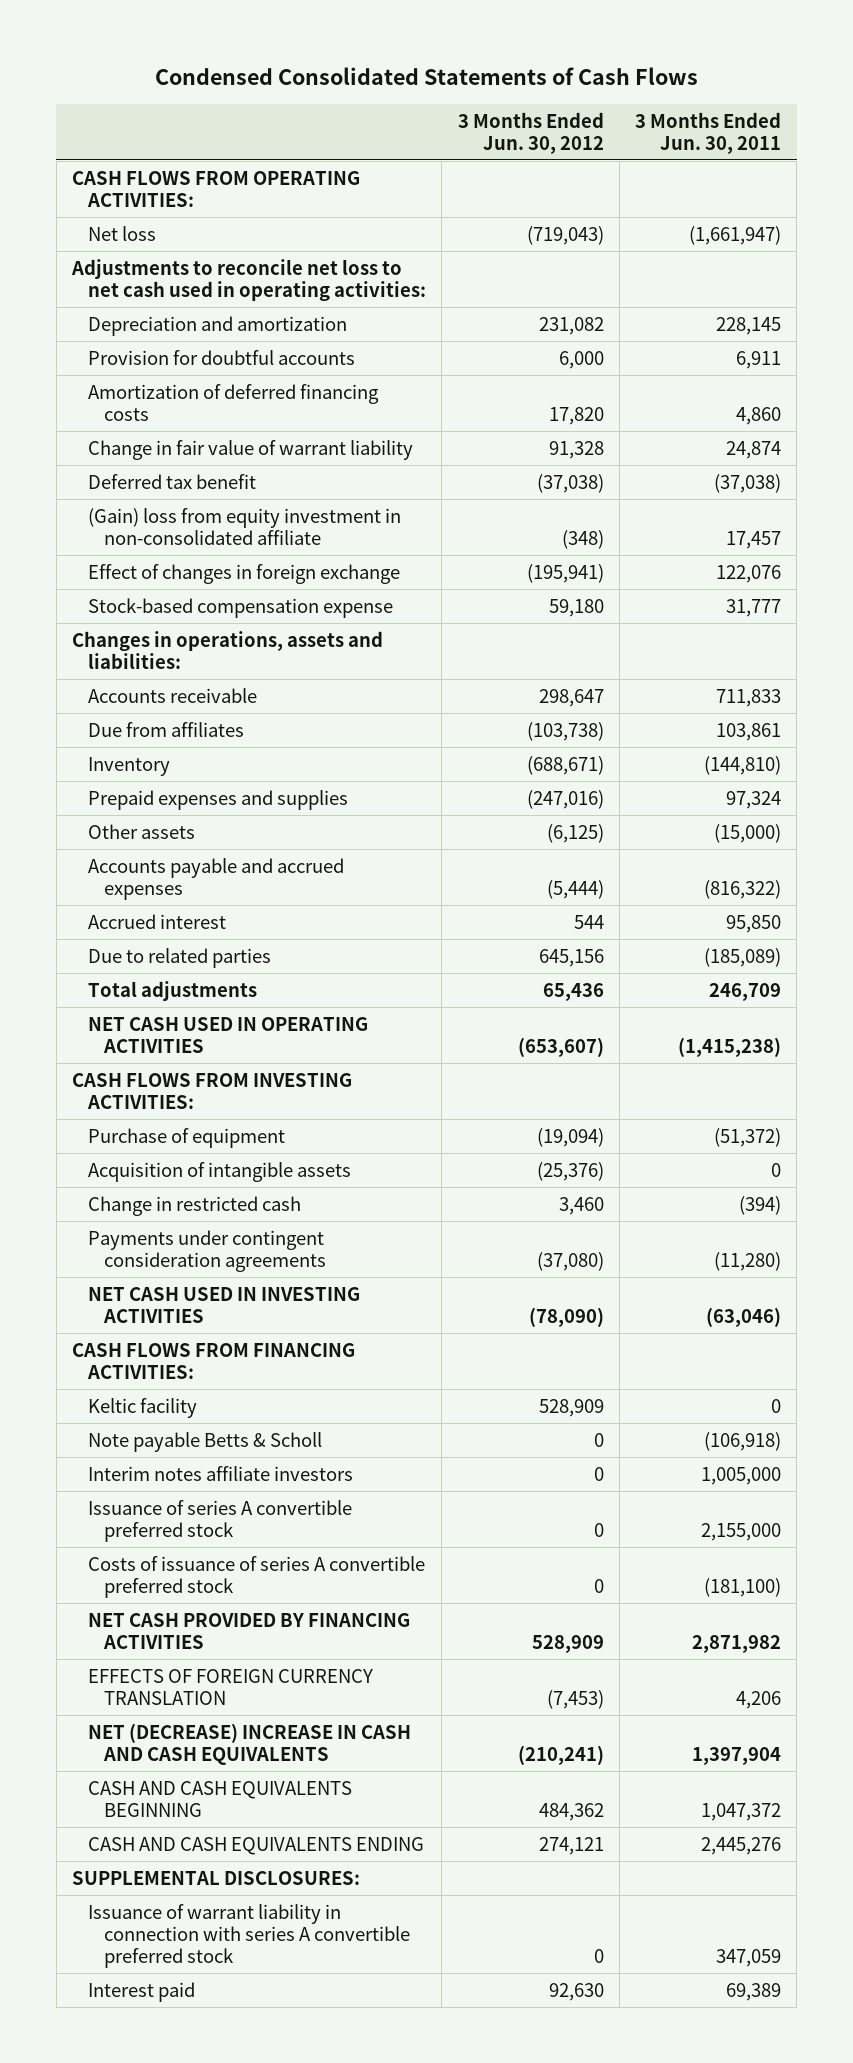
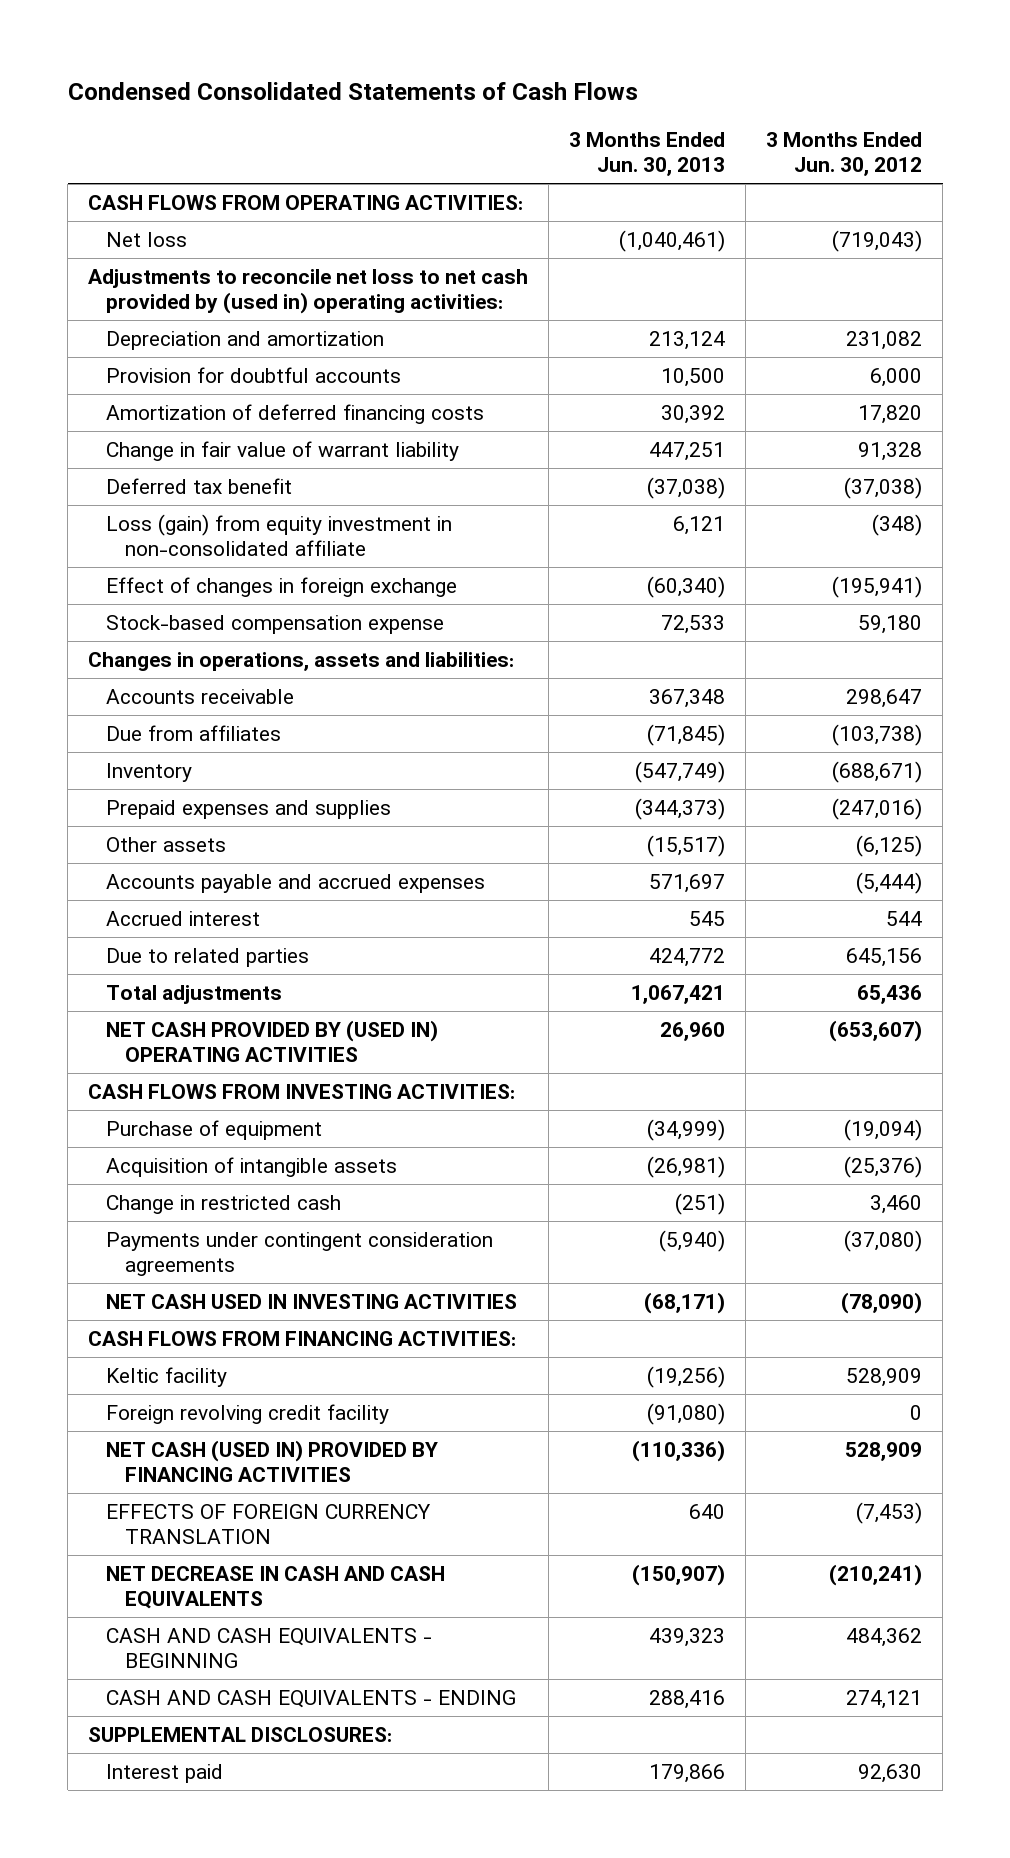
[635,111,782,154] 3 Months Ended Jun. 30, 2011 -> none
none -> [569,132,726,177] 3 Months Ended Jun. 30, 2013
[70,258,427,301] Adjustments to reconcile net loss to net cash used in operating activities: -> [88,268,529,314] Adjustments to reconcile net loss to net cash provided by (used in) operating activities:
[88,507,402,545] (Gain) loss from equity investment in non-consolidated affiliate -> [106,513,453,556] Loss (gain) from equity investment in non-consolidated affiliate
[88,1016,369,1053] NET CASH USED IN OPERATING ACTIVITIES -> [106,1019,439,1062] NET CASH PROVIDED BY (USED IN) OPERATING ACTIVITIES
[88,1431,323,1452] Note payable Betts & Scholl -> none
[88,1465,354,1481] Interim notes affiliate investors -> none
[88,1499,353,1542] Issuance of series A convertible preferred stock -> none
[88,1555,426,1598] Costs of issuance of series A convertible preferred stock -> none
none -> [106,1403,390,1424] Foreign revolving credit facility
[88,1612,411,1649] NET CASH PROVIDED BY FINANCING ACTIVITIES -> [106,1439,439,1482] NET CASH (USED IN) PROVIDED BY FINANCING ACTIVITIES
[88,1722,412,1765] NET (DECREASE) INCREASE IN CASH AND CASH EQUIVALENTS -> [106,1565,446,1609] NET DECREASE IN CASH AND CASH EQUIVALENTS
[88,1780,353,1817] CASH AND CASH EQUIVALENTS BEGINNING -> [106,1627,433,1668] CASH AND CASH EQUIVALENTS - BEGINNING
[88,1836,425,1855] CASH AND CASH EQUIVALENTS ENDING -> [106,1689,517,1708] CASH AND CASH EQUIVALENTS - ENDING
[88,1903,411,1969] Issuance of warrant liability in connection with series A convertible preferred stock -> none

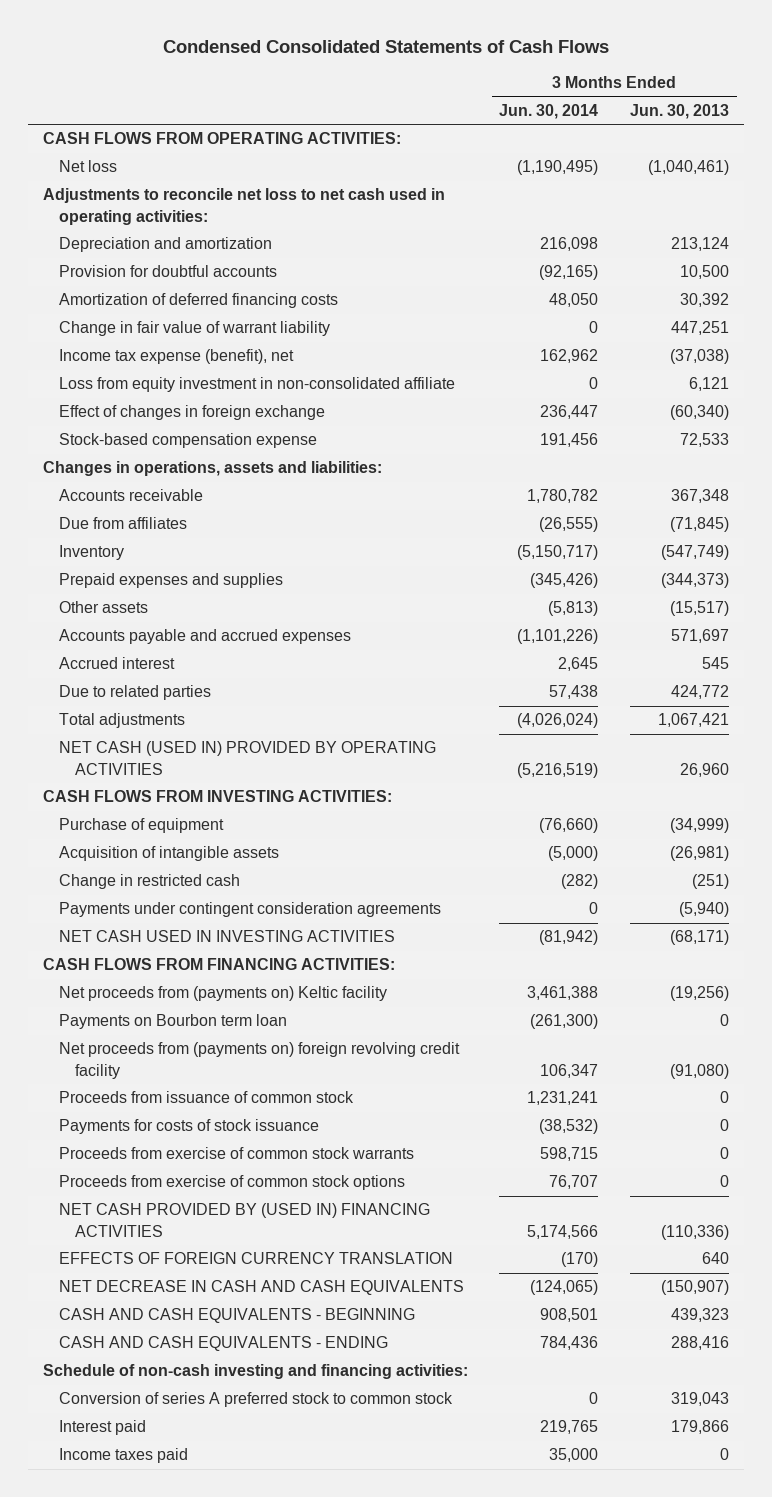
[766,132,923,177] 3 Months Ended Jun. 30, 2012 -> none
none -> [499,104,599,120] Jun. 30, 2014
[88,268,529,314] Adjustments to reconcile net loss to net cash provided by (used in) operating activities: -> [43,188,446,225] Adjustments to reconcile net loss to net cash used in operating activities:
[106,477,293,494] Deferred tax benefit -> [58,349,294,365] Income tax expense (benefit), net
[106,513,453,556] Loss (gain) from equity investment in non-consolidated affiliate -> [58,377,455,393] Loss from equity investment in non-consolidated affiliate
[106,1019,439,1062] NET CASH PROVIDED BY (USED IN) OPERATING ACTIVITIES -> [58,741,436,775] NET CASH (USED IN) PROVIDED BY OPERATING ACTIVITIES
[106,1366,228,1387] Keltic facility -> [58,986,387,1002] Net proceeds from (payments on) Keltic facility
none -> [58,1014,287,1030] Payments on Bourbon term loan
[106,1403,390,1424] Foreign revolving credit facility -> [58,1042,460,1079] Net proceeds from (payments on) foreign revolving credit facility
none -> [58,1091,354,1104] Proceeds from issuance of common stock
none -> [58,1119,319,1135] Payments for costs of stock issuance
none -> [58,1147,414,1160] Proceeds from exercise of common stock warrants
none -> [58,1175,405,1191] Proceeds from exercise of common stock options
[106,1439,439,1482] NET CASH (USED IN) PROVIDED BY FINANCING ACTIVITIES -> [58,1203,430,1237] NET CASH PROVIDED BY (USED IN) FINANCING ACTIVITIES
[88,1726,393,1742] SUPPLEMENTAL DISCLOSURES: -> none
none -> [43,1364,469,1380] Schedule of non-cash investing and financing activities:
none -> [58,1392,453,1408] Conversion of series A preferred stock to common stock
none -> [58,1448,188,1464] Income taxes paid

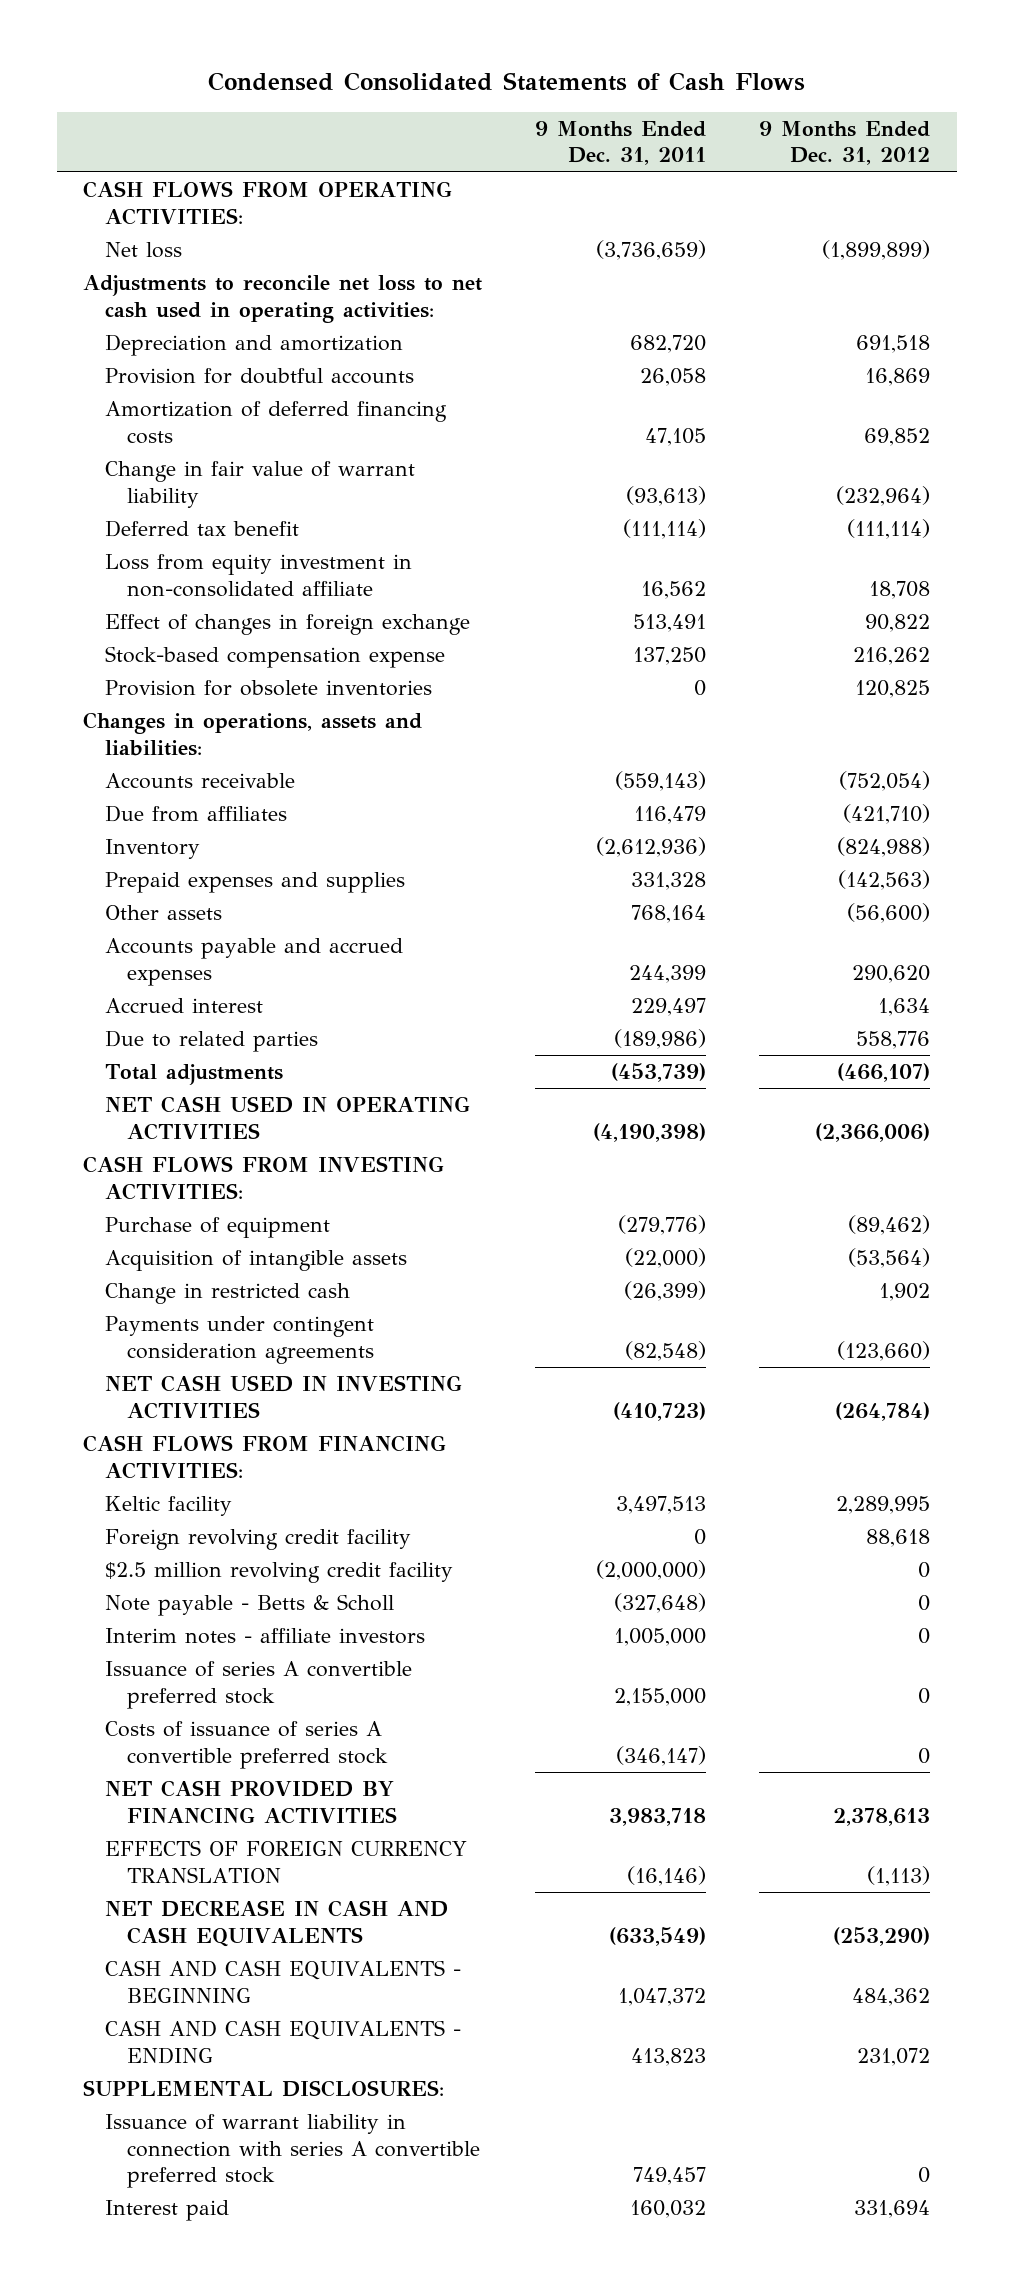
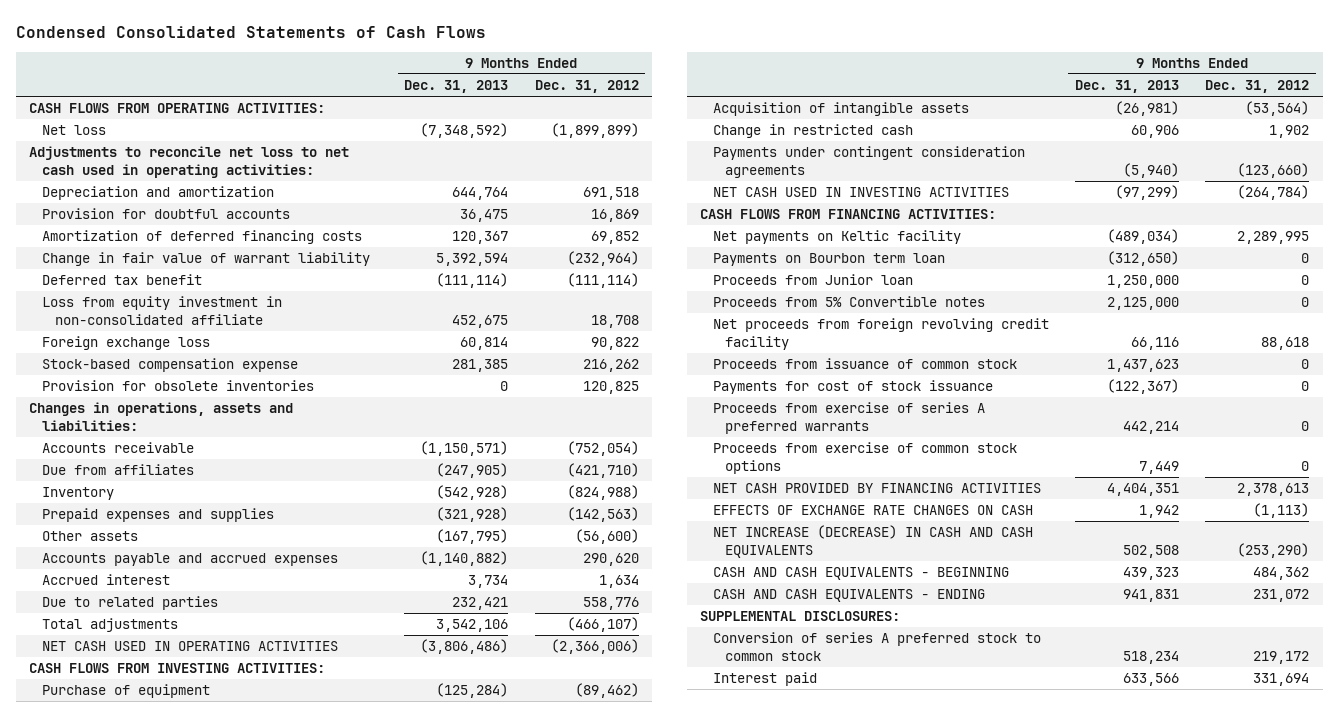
[535,120,707,166] 9 Months Ended Dec. 31, 2011 -> none
none -> [404,80,509,94] Dec. 31, 2013
[105,614,471,636] Effect of changes in foreign exchange -> [41,336,210,351] Foreign exchange loss
[105,1562,454,1584] $2.5 million revolving credit facility -> none
[105,1594,395,1617] Note payable - Betts & Scholl -> none
[105,1628,426,1645] Interim notes - affiliate investors -> none
[105,1661,413,1709] Issuance of series A convertible preferred stock -> none
[105,1496,233,1517] Keltic facility -> [712,230,961,245] Net payments on Keltic facility
none -> [712,253,945,267] Payments on Bourbon term loan
none -> [712,274,913,286] Proceeds from Junior loan
none -> [712,296,985,308] Proceeds from 5% Convertible notes
[105,1529,412,1551] Foreign revolving credit facility -> [712,318,1049,350] Net proceeds from foreign revolving credit facility
none -> [712,358,1017,370] Proceeds from issuance of common stock
[105,1721,389,1769] Costs of issuance of series A convertible preferred stock -> [712,380,993,395] Payments for cost of stock issuance
none -> [712,402,985,434] Proceeds from exercise of series A preferred warrants
none -> [712,442,1017,474] Proceeds from exercise of common stock options
[105,1840,468,1883] EFFECTS OF FOREIGN CURRENCY TRANSLATION -> [712,505,1033,516] EFFECTS OF EXCHANGE RATE CHANGES ON CASH
[105,1900,449,1947] NET DECREASE IN CASH AND CASH EQUIVALENTS -> [712,525,1033,558] NET INCREASE (DECREASE) IN CASH AND CASH EQUIVALENTS
[105,2114,481,2189] Issuance of warrant liability in connection with series A convertible preferred stock -> none
none -> [712,632,1041,661] Conversion of series A preferred stock to common stock

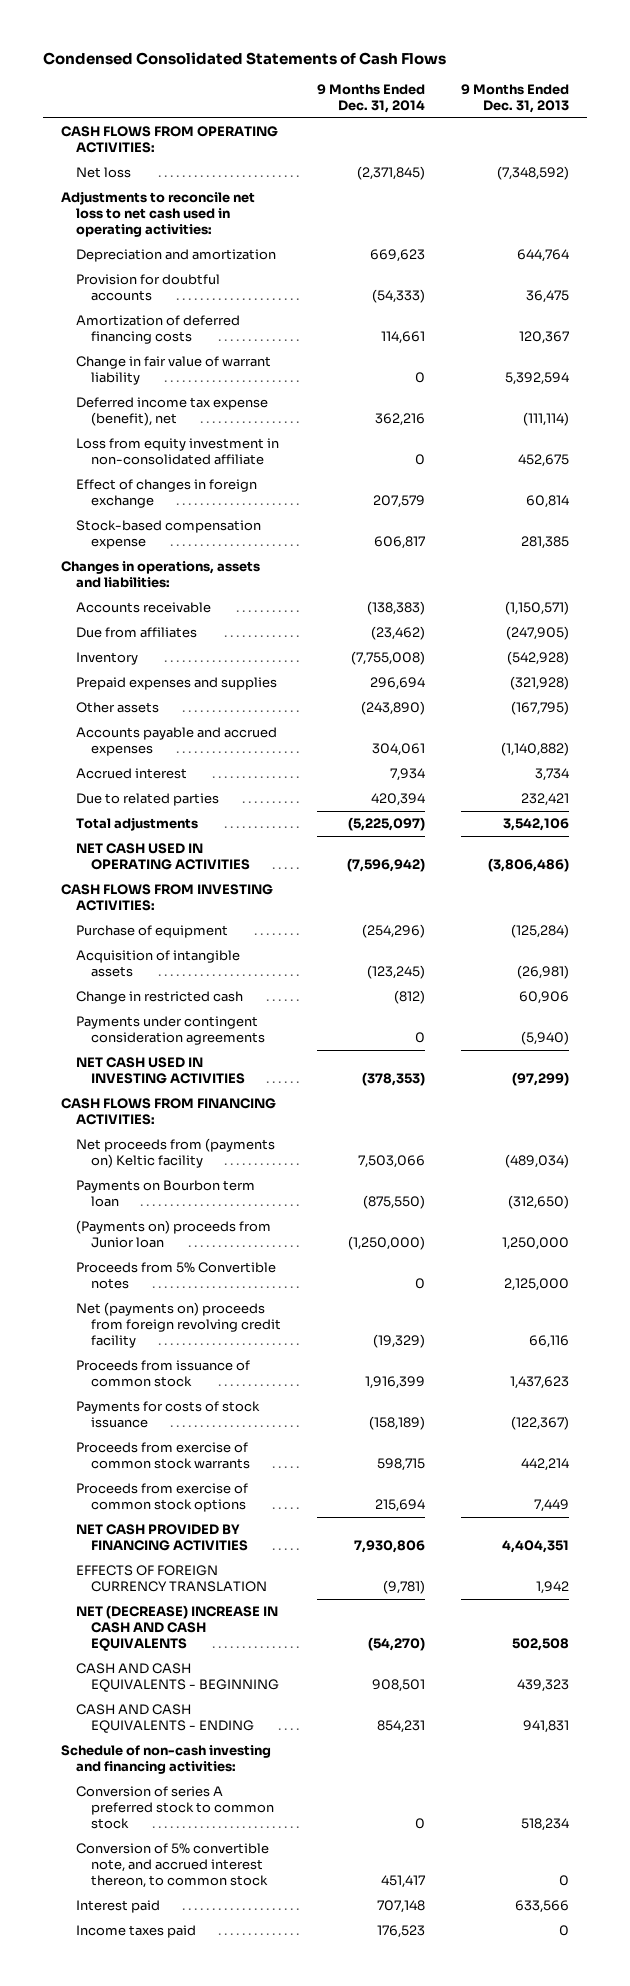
[534,80,639,94] Dec. 31, 2012 -> none
none -> [317,84,426,113] 9 Months Ended Dec. 31, 2014
[41,274,202,286] Deferred tax benefit -> [76,397,269,427] Deferred income tax expense (benefit), net
[41,336,210,351] Foreign exchange loss -> [76,479,258,509] Effect of changes in foreign exchange
[41,380,314,392] Provision for obsolete inventories -> none
[712,230,961,245] Net payments on Keltic facility -> [76,1138,276,1169] Net proceeds from (payments on) Keltic facility
[712,274,913,286] Proceeds from Junior loan -> [76,1220,272,1249] (Payments on) proceeds from Junior loan
[712,318,1049,350] Net proceeds from foreign revolving credit facility -> [76,1302,282,1348] Net (payments on) proceeds from foreign revolving credit facility
[712,380,993,395] Payments for cost of stock issuance -> [76,1401,261,1429] Payments for costs of stock issuance
[712,402,985,434] Proceeds from exercise of series A preferred warrants -> [76,1442,251,1470] Proceeds from exercise of common stock warrants
[712,505,1033,516] EFFECTS OF EXCHANGE RATE CHANGES ON CASH -> [76,1565,268,1593] EFFECTS OF FOREIGN CURRENCY TRANSLATION
[712,525,1033,558] NET INCREASE (DECREASE) IN CASH AND CASH EQUIVALENTS -> [76,1605,279,1651] NET (DECREASE) INCREASE IN CASH AND CASH EQUIVALENTS
[699,611,900,622] SUPPLEMENTAL DISCLOSURES: -> none
none -> [61,1745,272,1775] Schedule of non-cash investing and financing activities:
none -> [76,1843,270,1888] Conversion of 5% convertible note, and accrued interest thereon, to common stock
none -> [76,1925,197,1939] Income taxes paid

